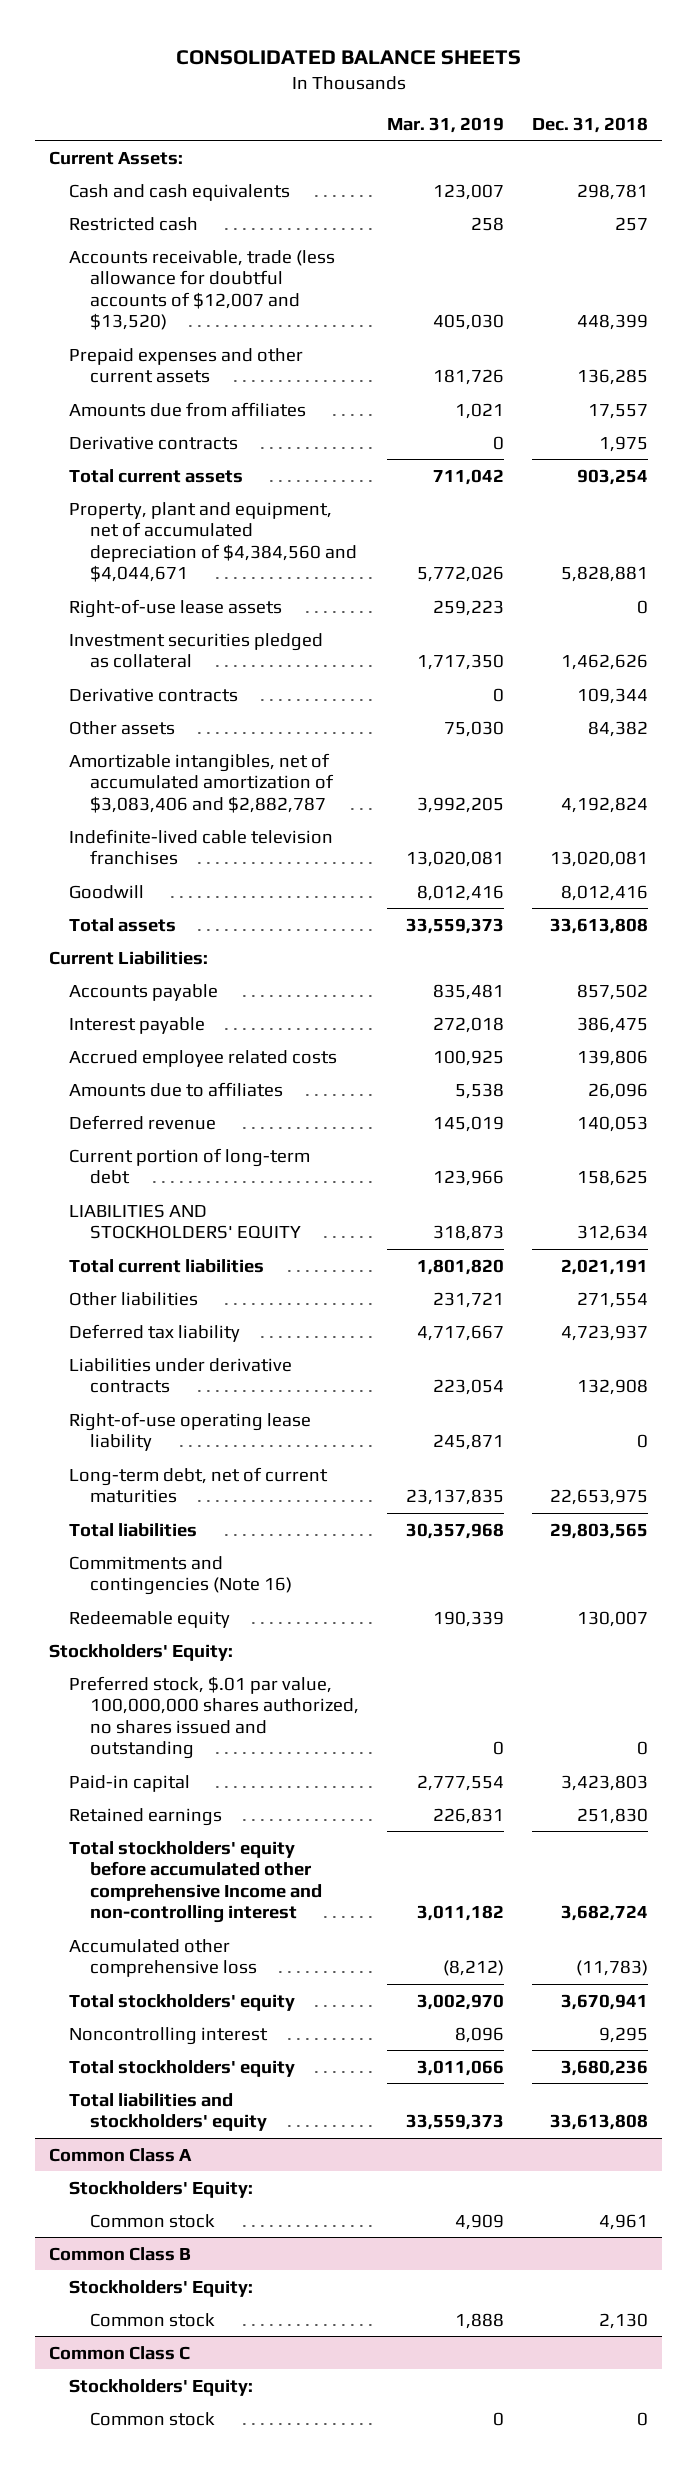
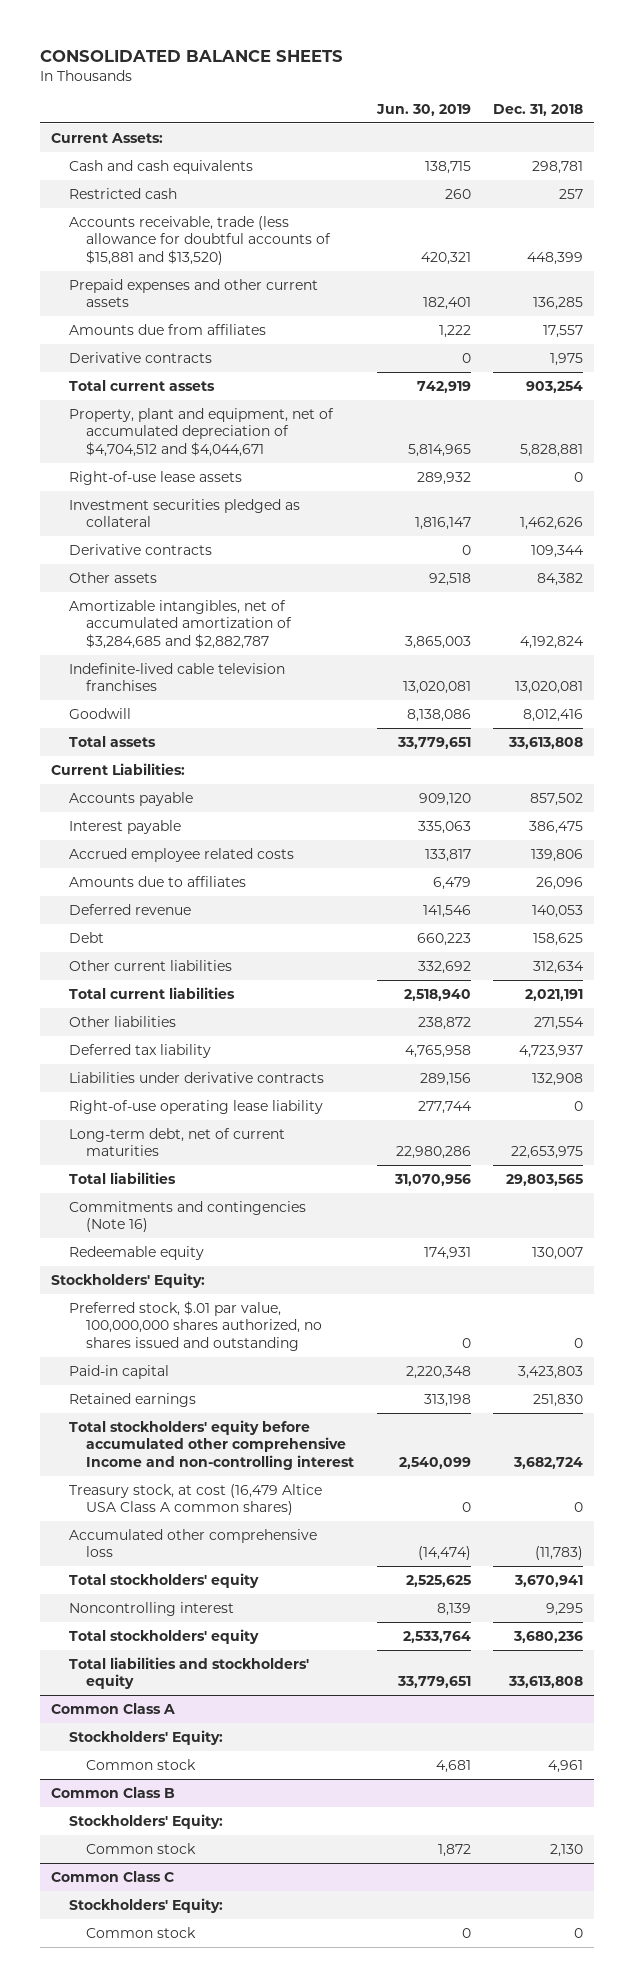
[386,116,504,133] Mar. 31, 2019 -> none
none -> [375,104,471,117] Jun. 30, 2019
[69,249,336,331] Accounts receivable, trade (less allowance for doubtful accounts of $12,007 and $13,520) -> [68,215,332,265] Accounts receivable, trade (less allowance for doubtful accounts of $15,881 and $13,520)
[69,501,357,583] Property, plant and equipment, net of accumulated depreciation of $4,384,560 and $4,044,671 -> [68,407,334,457] Property, plant and equipment, net of accumulated depreciation of $4,704,512 and $4,044,671
[69,752,334,813] Amortizable intangibles, net of accumulated amortization of $3,083,406 and $2,882,787 -> [68,599,293,649] Amortizable intangibles, net of accumulated amortization of $3,284,685 and $2,882,787
[69,1147,311,1185] Current portion of long-term debt -> [68,931,104,943] Debt
[69,1203,301,1240] LIABILITIES AND STOCKHOLDERS' EQUITY -> [68,959,232,971] Other current liabilities
none -> [68,1483,322,1516] Treasury stock, at cost (16,479 Altice USA Class A common shares)

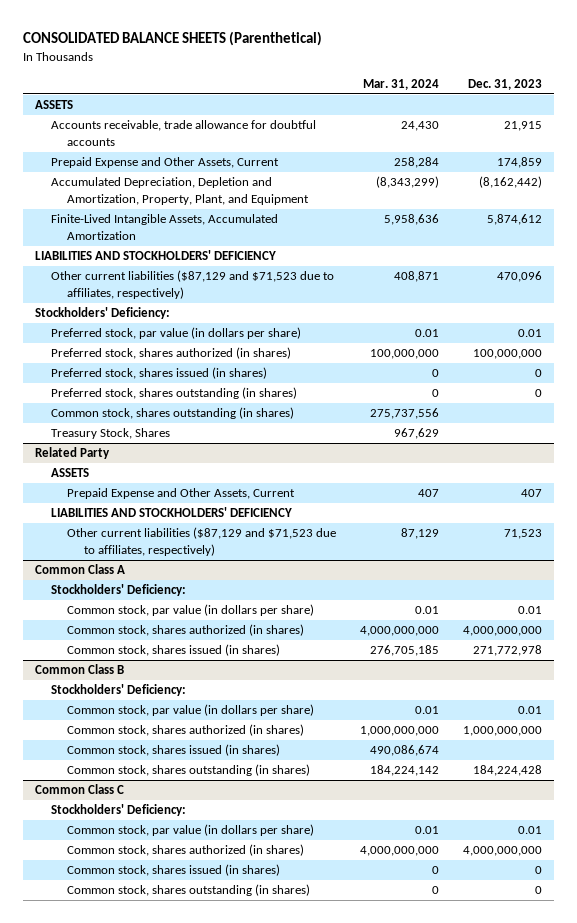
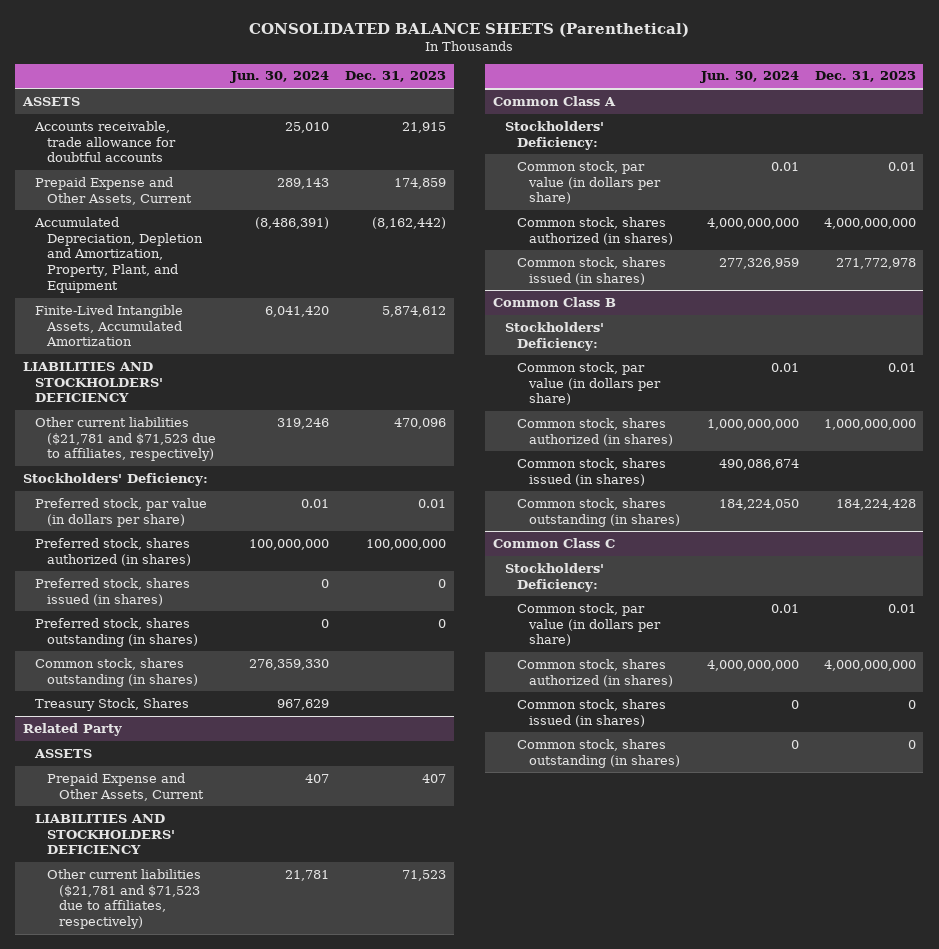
[363,78,440,90] Mar. 31, 2024 -> none
none -> [230,71,330,84] Jun. 30, 2024
[51,270,335,299] Other current liabilities ($87,129 and $71,523 due to affiliates, respectively) -> [34,416,216,462] Other current liabilities ($21,781 and $71,523 due to affiliates, respectively)
[67,527,337,556] Other current liabilities ($87,129 and $71,523 due to affiliates, respectively) -> [46,868,201,930] Other current liabilities ($21,781 and $71,523 due to affiliates, respectively)

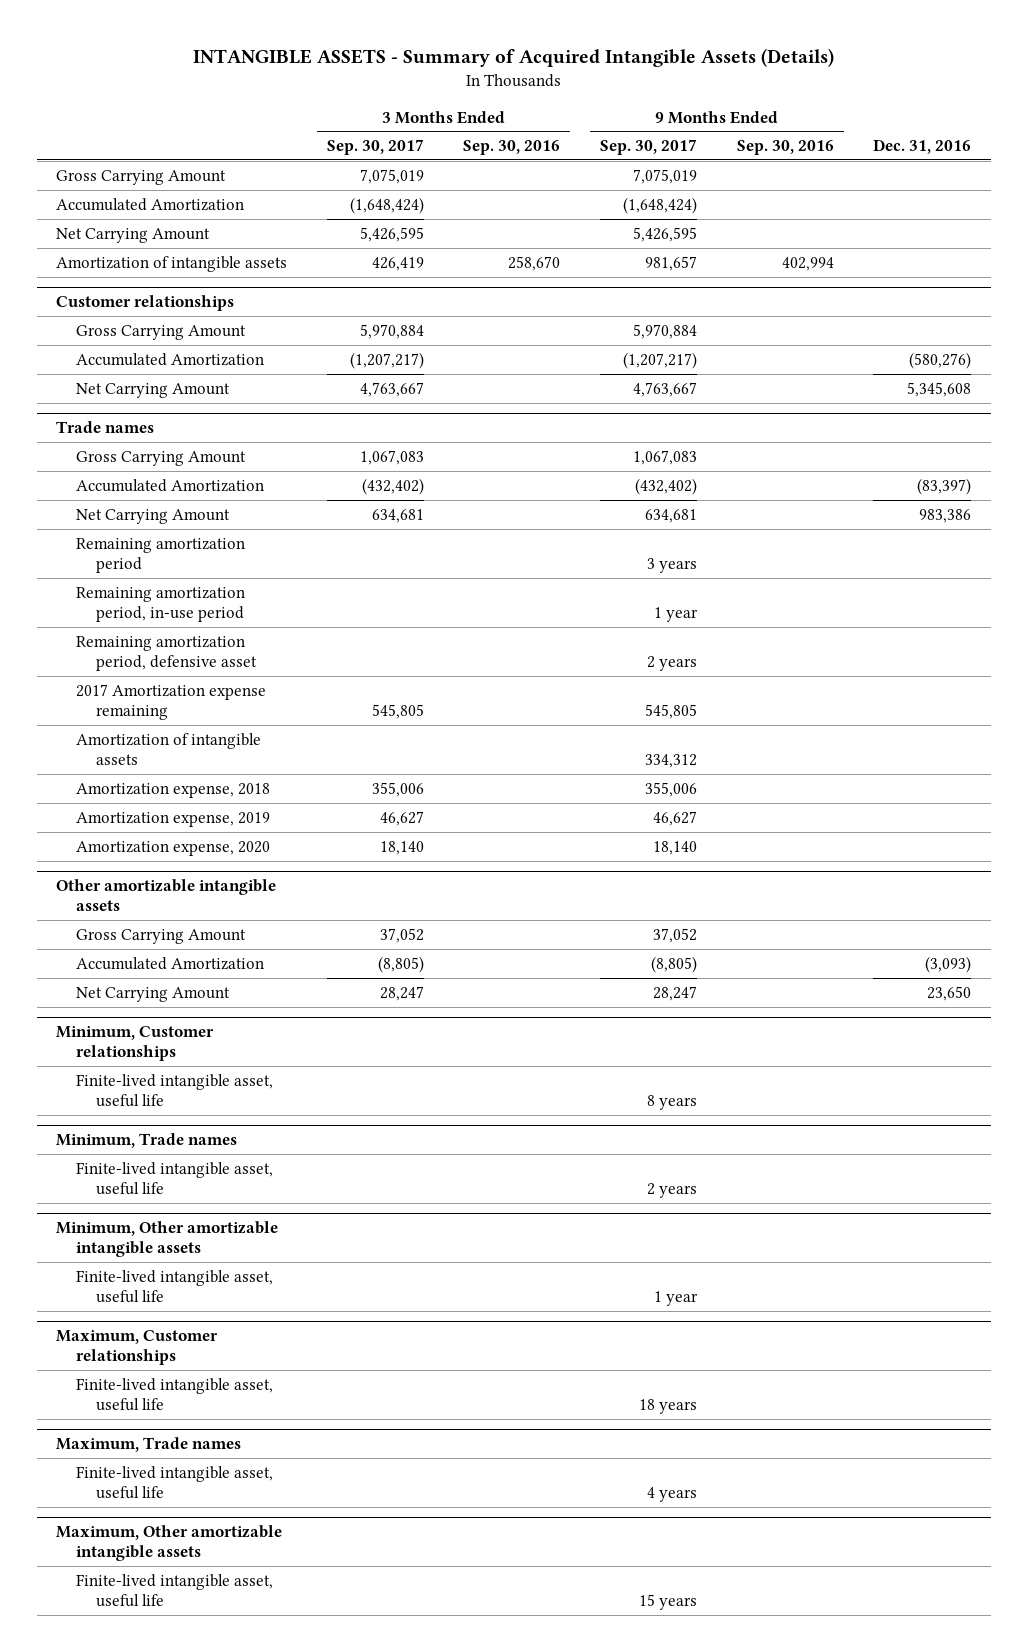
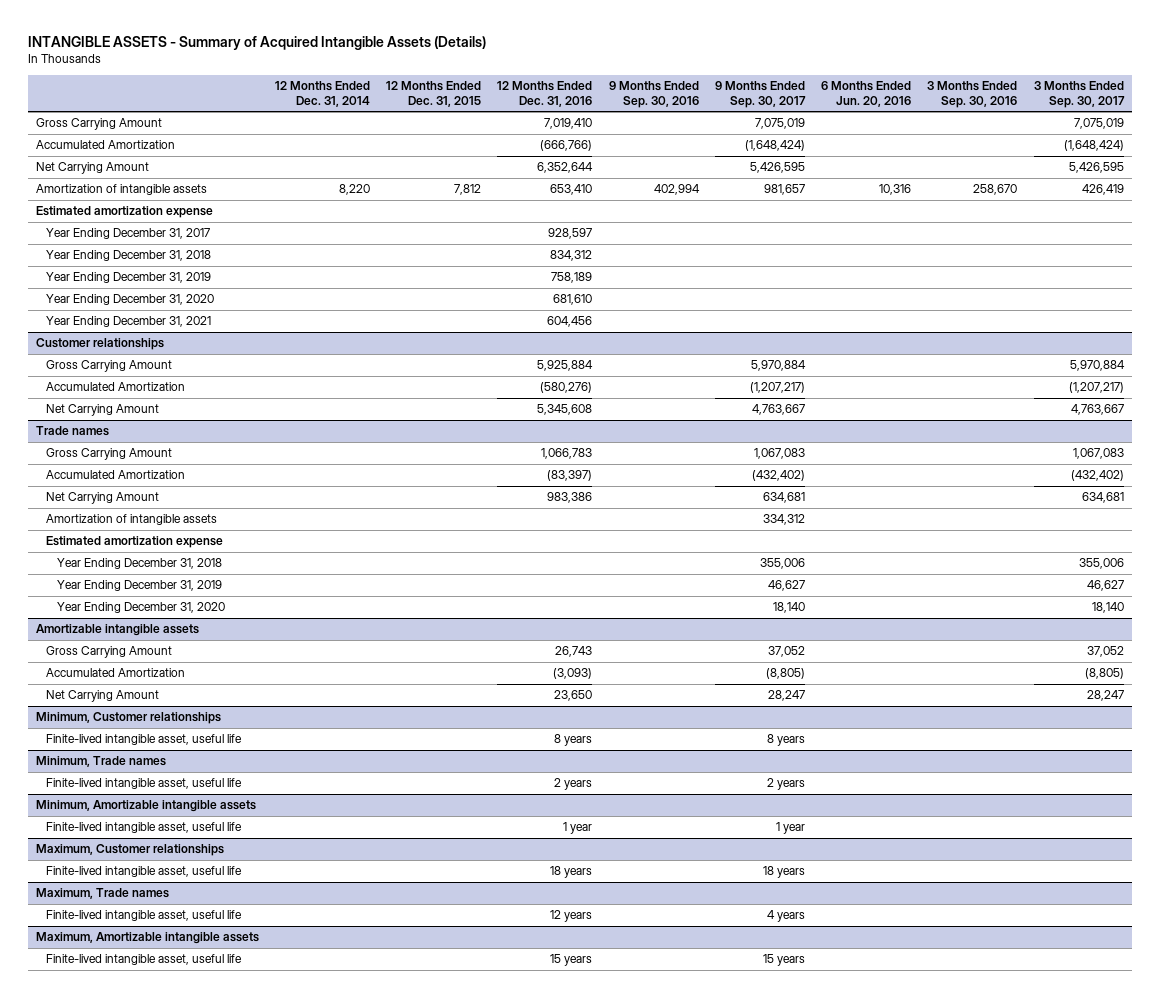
[873,139,972,155] Dec. 31, 2016 -> none
none -> [275,81,371,107] 12 Months Ended Dec. 31, 2014
none -> [386,81,482,107] 12 Months Ended Dec. 31, 2015
none -> [497,81,593,107] 12 Months Ended Dec. 31, 2016
none -> [821,81,912,107] 6 Months Ended Jun. 20, 2016
none -> [35,206,213,219] Estimated amortization expense
none -> [46,228,211,240] Year Ending December 31, 2017
none -> [46,250,212,262] Year Ending December 31, 2018
none -> [46,272,212,284] Year Ending December 31, 2019
none -> [46,294,215,306] Year Ending December 31, 2020
none -> [46,316,212,328] Year Ending December 31, 2021
[76,537,246,573] Remaining amortization period -> none
[76,586,246,622] Remaining amortization period, in-use period -> none
[76,635,258,671] Remaining amortization period, defensive asset -> none
[76,683,267,720] 2017 Amortization expense remaining -> none
none -> [46,536,224,549] Estimated amortization expense
[76,782,271,798] Amortization expense, 2018 -> [56,558,222,570] Year Ending December 31, 2018
[76,811,271,827] Amortization expense, 2019 -> [56,580,222,592] Year Ending December 31, 2019
[76,840,271,856] Amortization expense, 2020 -> [56,602,225,614] Year Ending December 31, 2020
[56,878,277,911] Other amortizable intangible assets -> [35,624,199,637] Amortizable intangible assets
[56,1220,279,1257] Minimum, Other amortizable intangible assets -> [35,800,256,813] Minimum, Amortizable intangible assets
[56,1524,283,1561] Maximum, Other amortizable intangible assets -> [35,932,259,945] Maximum, Amortizable intangible assets

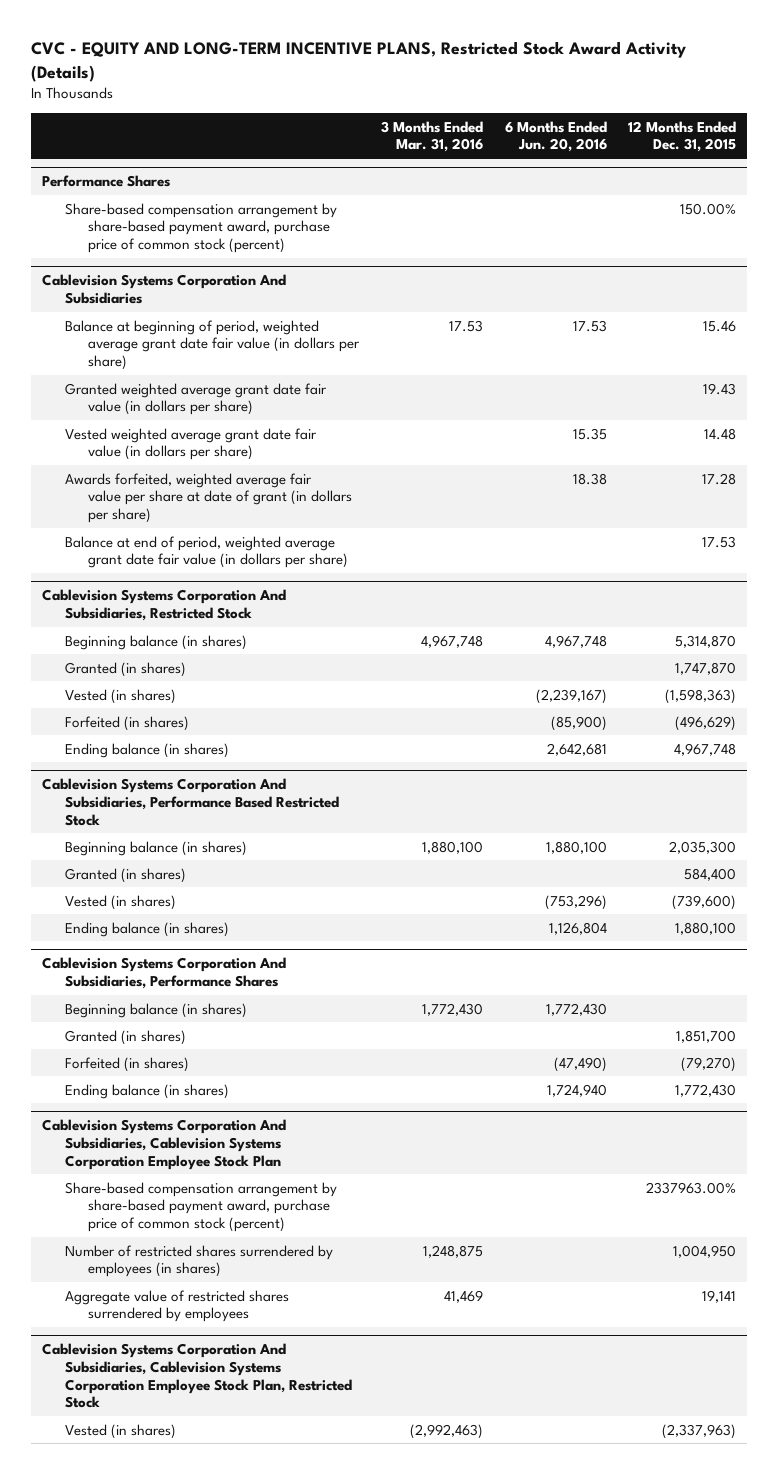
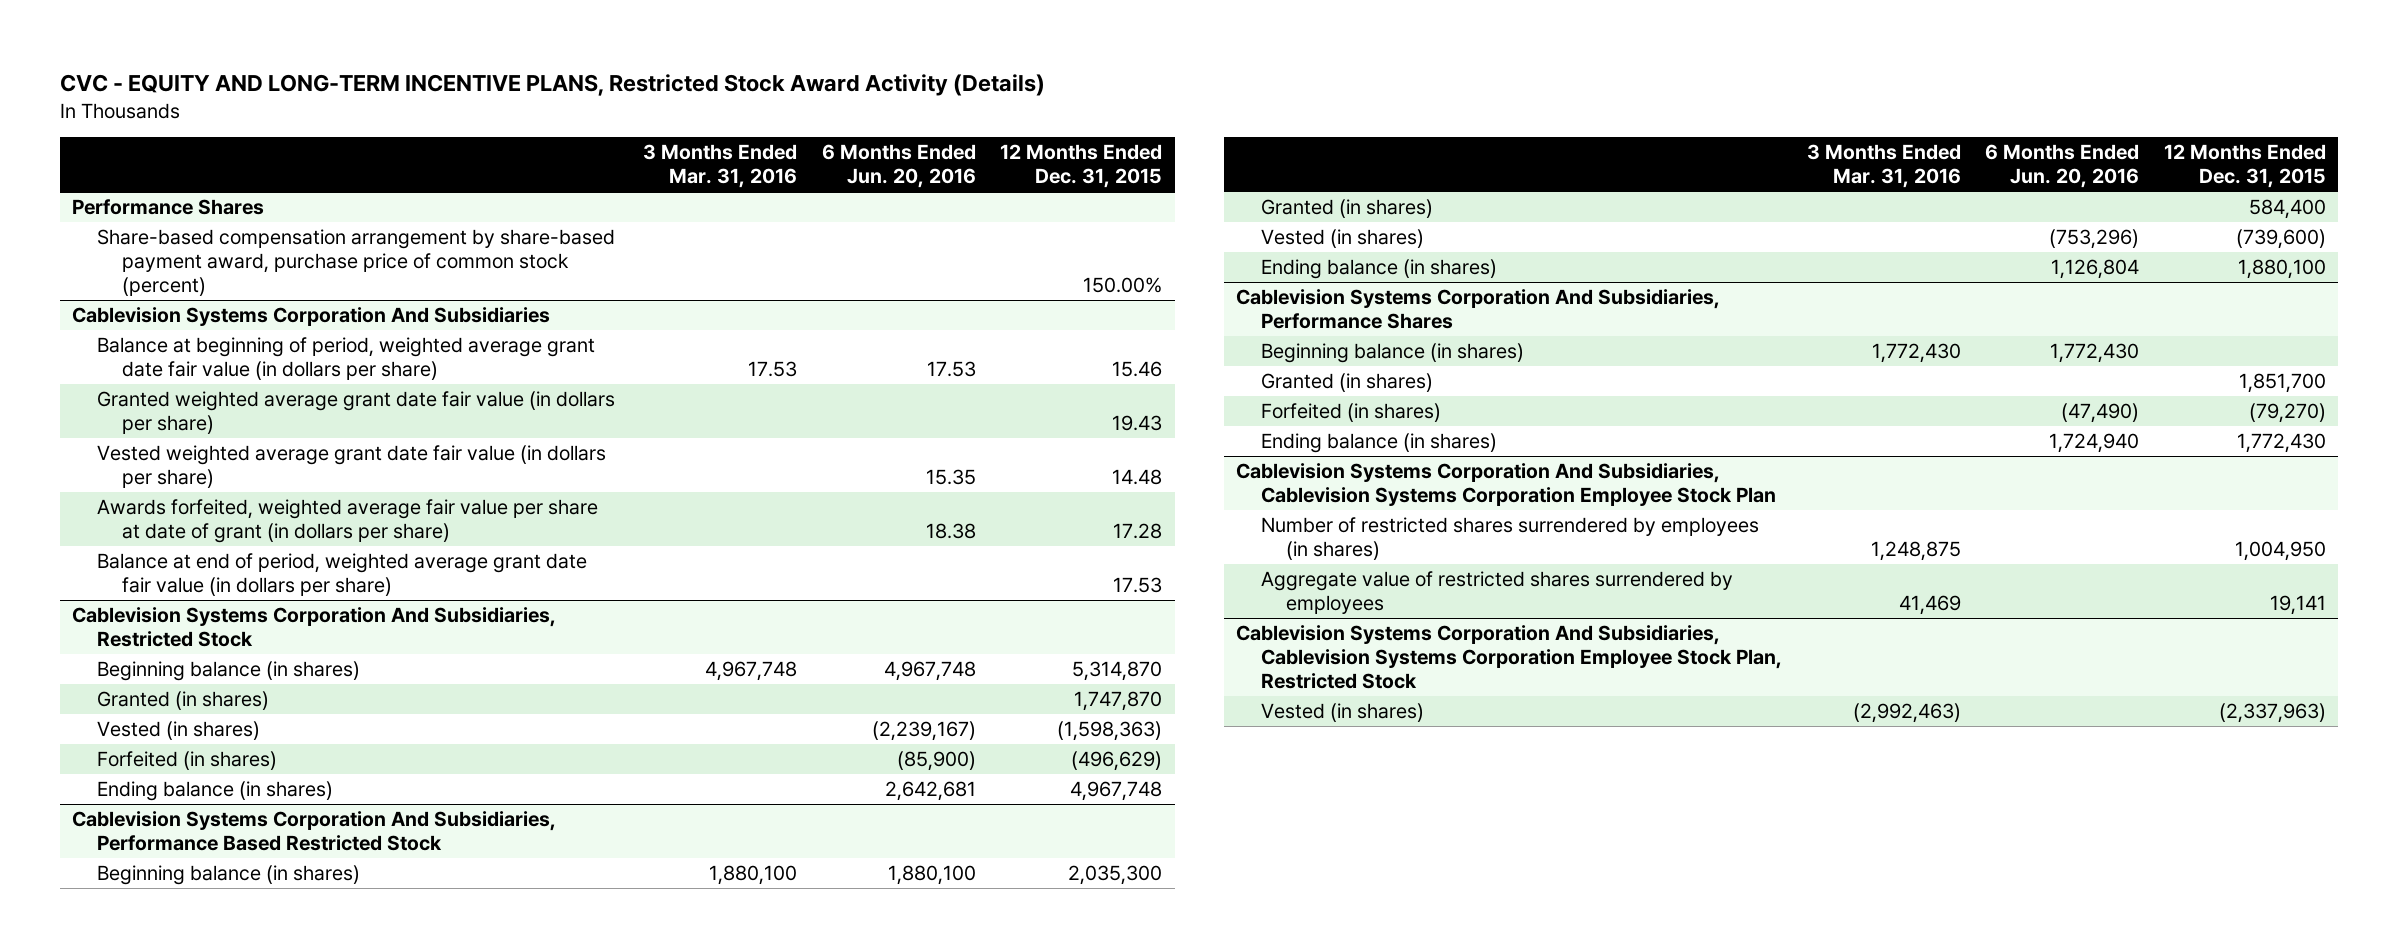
[64,1181,337,1232] Share-based compensation arrangement by share-based payment award, purchase price of common stock (percent) -> none

